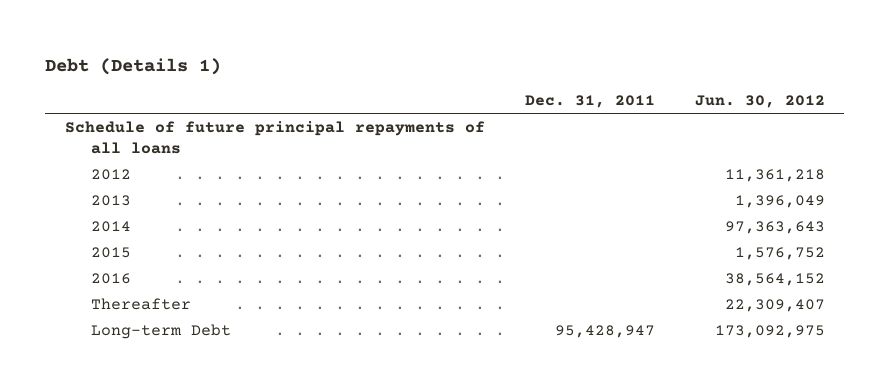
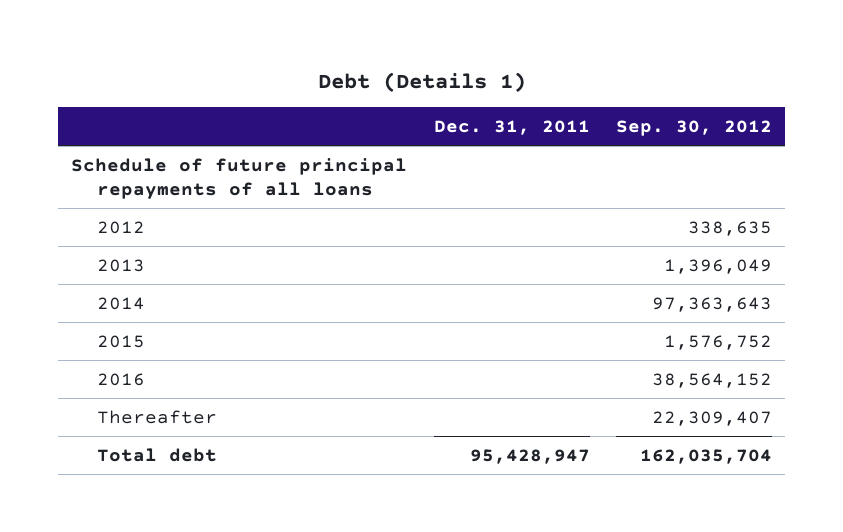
[694,94,825,108] Jun. 30, 2012 -> none
none -> [615,119,772,136] Sep. 30, 2012
[91,323,232,339] Long-term Debt -> [97,447,218,462] Total debt

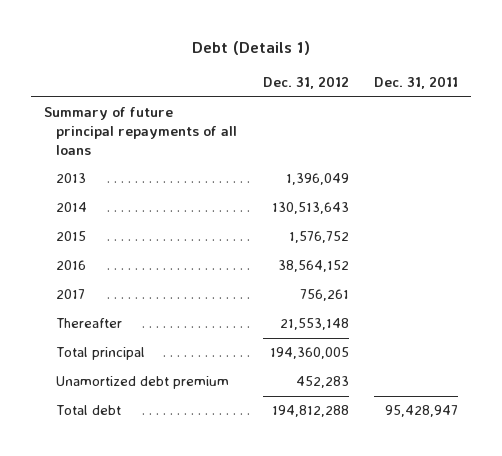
[615,119,772,136] Sep. 30, 2012 -> none
none -> [262,76,349,90] Dec. 31, 2012
[97,220,146,234] 2012 -> none
[71,157,408,199] Schedule of future principal repayments of all loans -> [44,107,237,155] Summary of future principal repayments of all loans
none -> [55,289,85,300] 2017
none -> [55,347,145,361] Total principal
none -> [55,376,229,390] Unamortized debt premium

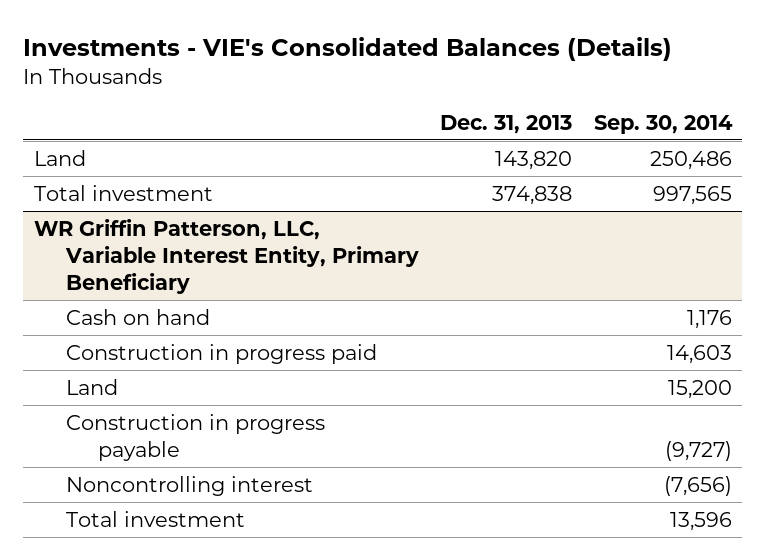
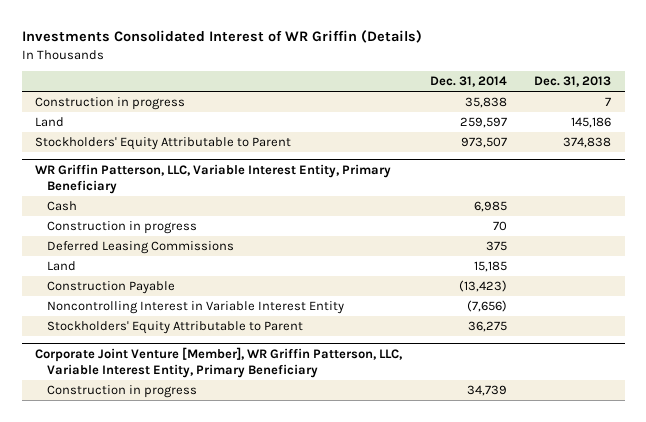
[23,36,673,61] Investments - VIE's Consolidated Balances (Details) -> [21,30,422,44] Investments Consolidated Interest of WR Griffin (Details)
[593,114,733,134] Sep. 30, 2014 -> none
none -> [429,76,507,88] Dec. 31, 2014
none -> [35,96,186,110] Construction in progress
[495,150,573,170] 143,820 -> [570,116,611,128] 145,186
[34,184,214,201] Total investment -> [35,136,292,150] Stockholders' Equity Attributable to Parent
[65,308,210,325] Cash on hand -> [47,200,78,211] Cash
[65,343,377,364] Construction in progress paid -> [47,220,198,234] Construction in progress
none -> [47,240,235,254] Deferred Leasing Commissions
[65,413,325,461] Construction in progress payable -> [47,280,176,294] Construction Payable
[65,475,313,496] Noncontrolling interest -> [47,300,345,314] Noncontrolling Interest in Variable Interest Entity
[65,510,245,527] Total investment -> [47,320,304,334] Stockholders' Equity Attributable to Parent
none -> [35,346,403,378] Corporate Joint Venture [Member], WR Griffin Patterson, LLC, Variable Interest Entity, Primary Beneficiary
none -> [47,384,198,398] Construction in progress

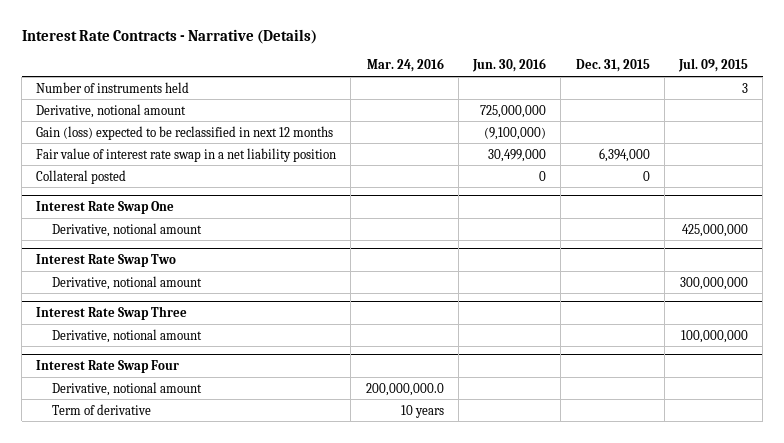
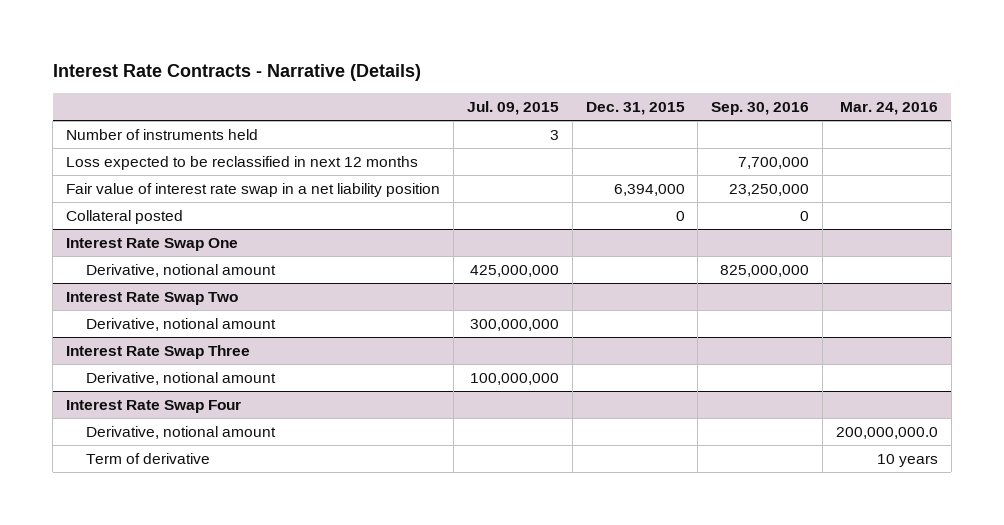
[472,58,547,73] Jun. 30, 2016 -> none
none -> [711,101,810,115] Sep. 30, 2016
[36,103,187,118] Derivative, notional amount -> none
[36,125,334,140] Gain (loss) expected to be reclassified in next 12 months -> [66,156,419,171] Loss expected to be reclassified in next 12 months

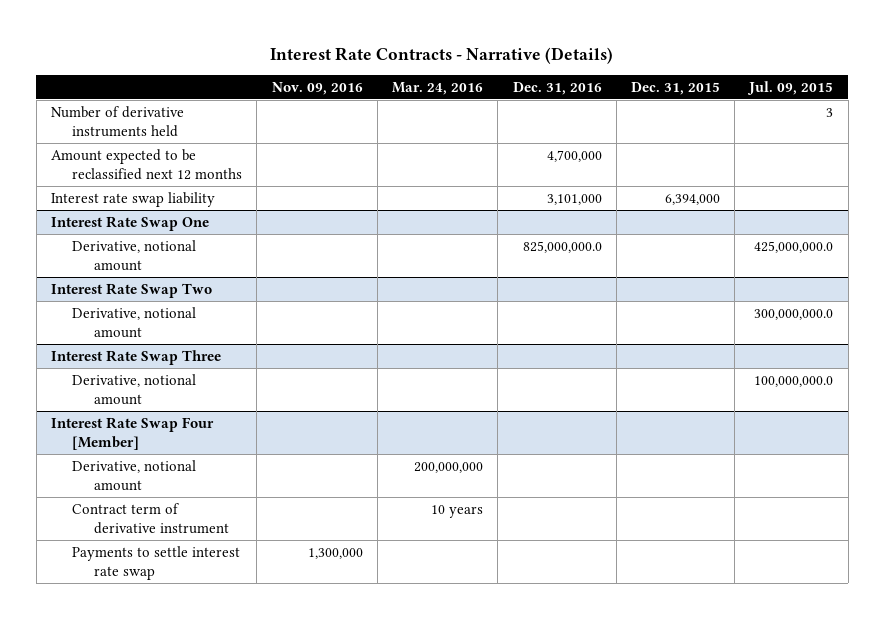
[711,101,810,115] Sep. 30, 2016 -> none
none -> [271,81,363,95] Nov. 09, 2016
none -> [512,81,602,95] Dec. 31, 2016
[66,210,184,225] Collateral posted -> none
[66,129,259,141] Number of instruments held -> [51,105,185,137] Number of derivative instruments held
[66,156,419,171] Loss expected to be reclassified in next 12 months -> [51,148,243,180] Amount expected to be reclassified next 12 months
[66,183,441,198] Fair value of interest rate swap in a net liability position -> [51,191,216,207] Interest rate swap liability
[469,265,559,278] 425,000,000 -> [754,240,834,253] 425,000,000.0
[469,319,559,332] 300,000,000 -> [754,308,834,320] 300,000,000.0
[469,373,559,386] 100,000,000 -> [754,375,834,387] 100,000,000.0
[66,400,242,414] Interest Rate Swap Four -> [51,416,215,450] Interest Rate Swap Four [Member]
[835,427,938,440] 200,000,000.0 -> [414,461,484,473] 200,000,000
[86,453,211,465] Term of derivative -> [72,502,229,534] Contract term of derivative instrument
none -> [72,545,241,580] Payments to settle interest rate swap

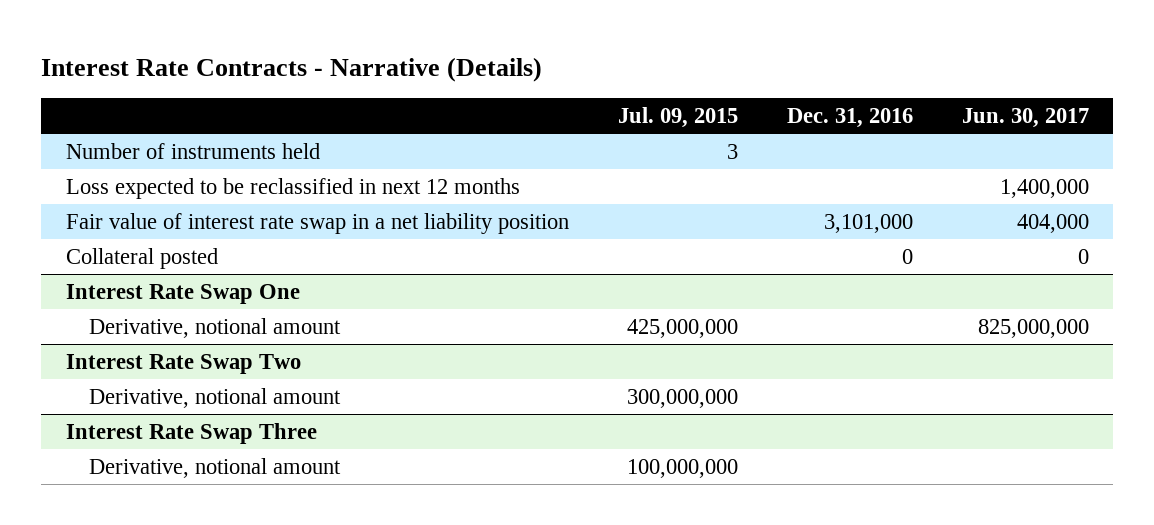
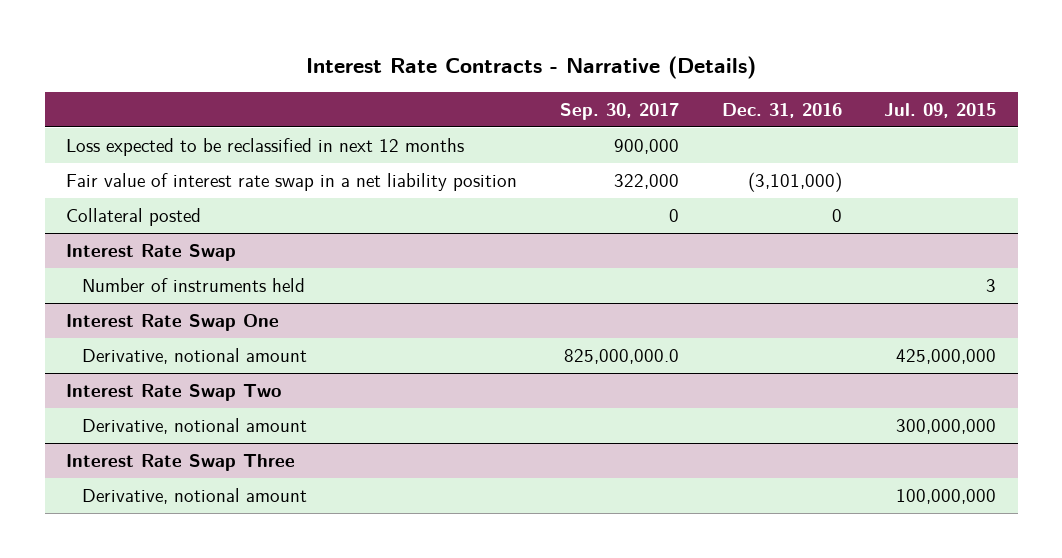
[961,108,1089,129] Jun. 30, 2017 -> none
none -> [559,102,679,120] Sep. 30, 2017
[65,142,320,159] Number of instruments held -> none
[823,213,913,233] 3,101,000 -> [747,171,842,192] (3,101,000)
none -> [65,243,236,261] Interest Rate Swap
none -> [81,277,305,292] Number of instruments held

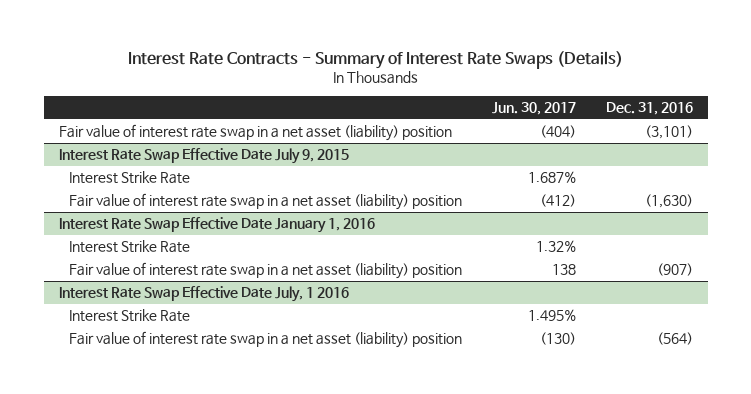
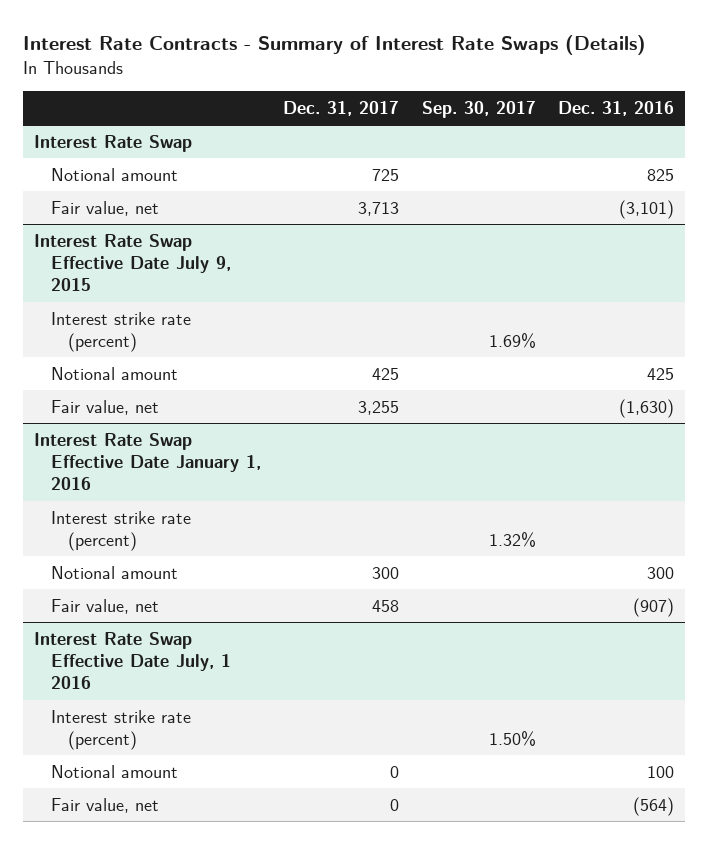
[491,101,576,115] Jun. 30, 2017 -> none
none -> [283,100,400,116] Dec. 31, 2017
none -> [421,100,536,118] Sep. 30, 2017
[58,124,452,142] Fair value of interest rate swap in a net asset (liability) position -> none
none -> [34,134,193,152] Interest Rate Swap
none -> [50,167,178,181] Notional amount
none -> [50,200,159,216] Fair value, net
[69,171,191,185] Interest Strike Rate -> [50,311,191,352] Interest strike rate (percent)
none -> [50,366,178,380] Notional amount
[69,193,463,211] Fair value of interest rate swap in a net asset (liability) position -> [50,399,159,415] Fair value, net
[69,240,191,254] Interest Strike Rate -> [50,510,191,551] Interest strike rate (percent)
none -> [50,565,178,579] Notional amount
[69,262,463,280] Fair value of interest rate swap in a net asset (liability) position -> [50,598,159,614] Fair value, net
[69,309,191,323] Interest Strike Rate -> [50,709,191,750] Interest strike rate (percent)
none -> [50,764,178,778] Notional amount
[69,331,463,349] Fair value of interest rate swap in a net asset (liability) position -> [50,797,159,813] Fair value, net

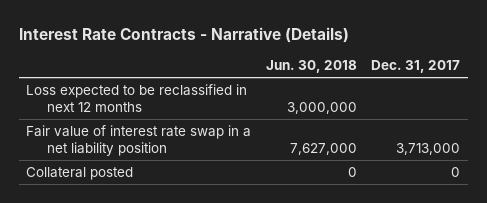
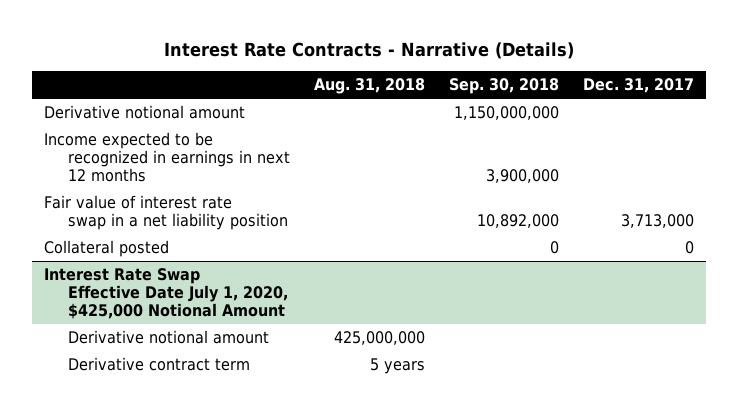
[265,60,357,74] Jun. 30, 2018 -> none
none -> [314,78,426,95] Aug. 31, 2018
none -> [448,78,559,95] Sep. 30, 2018
none -> [43,105,245,120] Derivative notional amount
[26,83,248,112] Loss expected to be reclassified in next 12 months -> [43,132,291,183] Income expected to be recognized in earnings in next 12 months
none -> [43,268,289,320] Interest Rate Swap Effective Date July 1, 2020, $425,000 Notional Amount
none -> [68,330,270,345] Derivative notional amount
none -> [68,357,251,372] Derivative contract term

